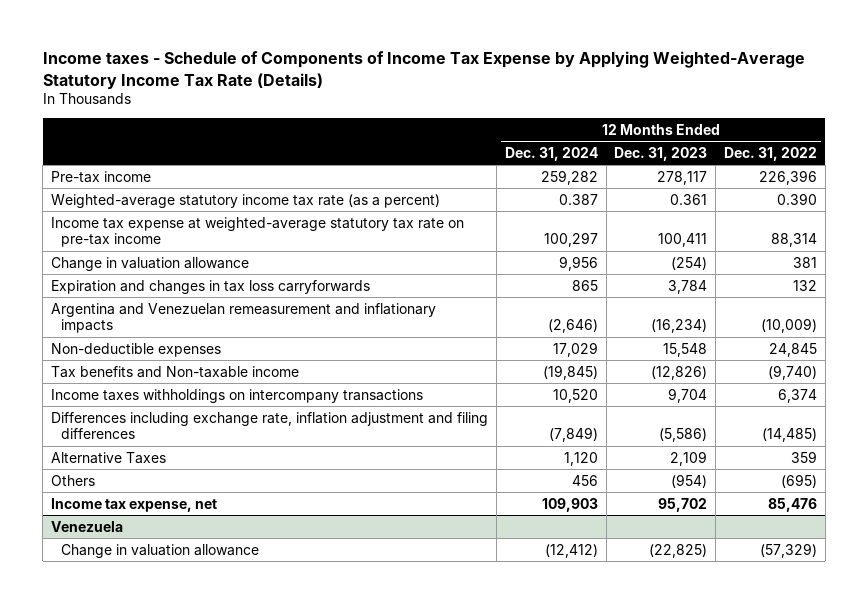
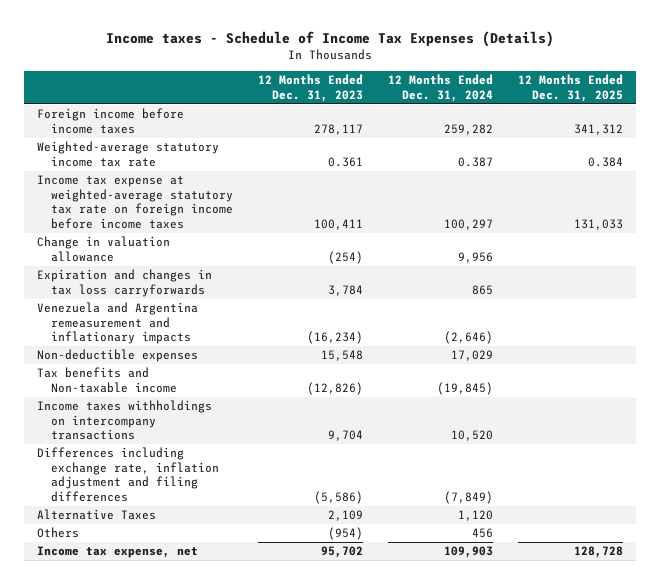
[42,51,805,89] Income taxes - Schedule of Components of Income Tax Expense by Applying Weighted-Average Statutory Income Tax Rate (Details) -> [106,30,555,47] Income taxes - Schedule of Income Tax Expenses (Details)
[724,146,818,161] Dec. 31, 2022 -> none
none -> [518,74,624,102] 12 Months Ended Dec. 31, 2025
[51,170,152,183] Pre-tax income -> [36,108,184,134] Foreign income before income taxes
[51,193,441,208] Weighted-average statutory income tax rate (as a percent) -> [36,141,219,167] Weighted-average statutory income tax rate
[51,216,465,248] Income tax expense at weighted-average statutory tax rate on pre-tax income -> [36,175,234,229] Income tax expense at weighted-average statutory tax rate on foreign income before income taxes
[51,302,437,334] Argentina and Venezuelan remeasurement and inflationary impacts -> [36,302,198,345] Venezuela and Argentina remeasurement and inflationary impacts
[51,520,124,532] Venezuela -> none
[61,543,260,558] Change in valuation allowance -> none

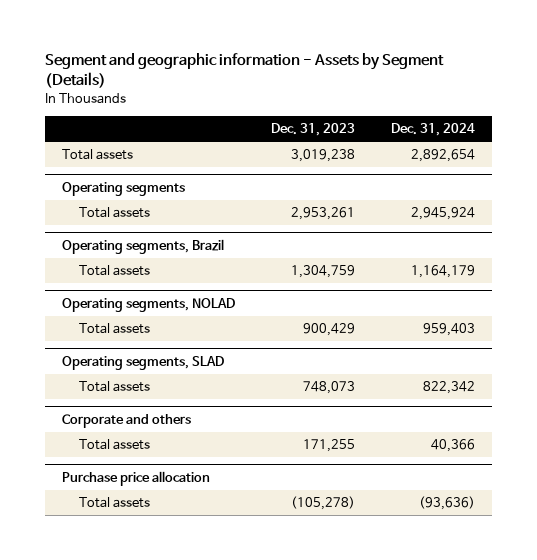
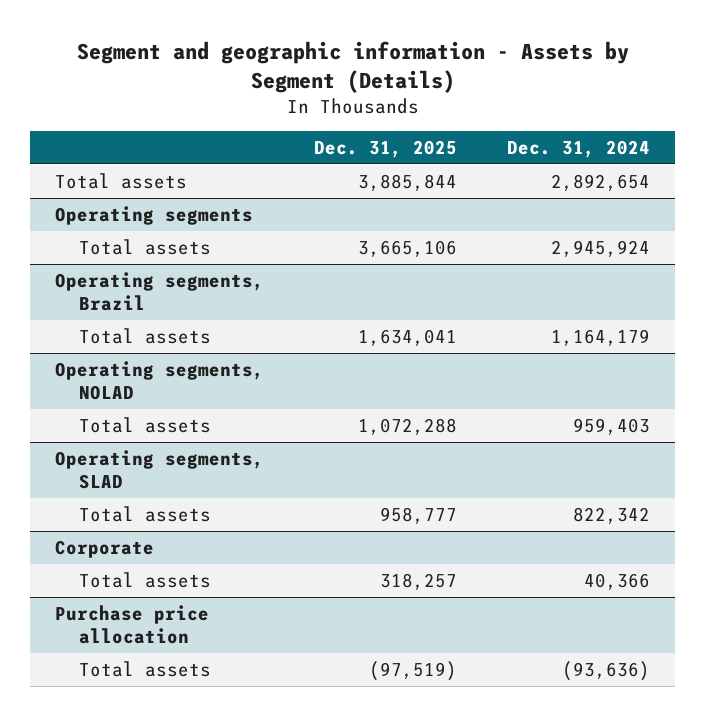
[271,123,356,137] Dec. 31, 2023 -> none
none -> [314,140,458,159] Dec. 31, 2025
[62,414,192,429] Corporate and others -> [55,539,155,558] Corporate

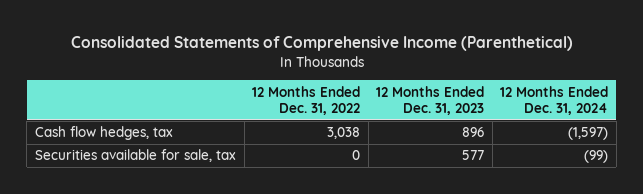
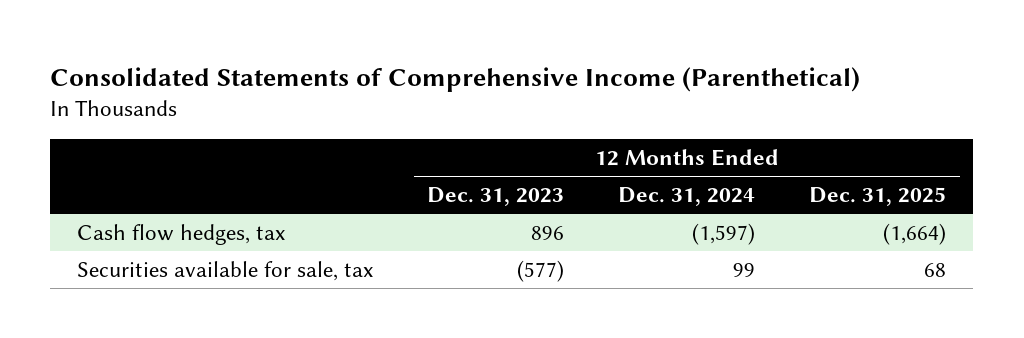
[252,85,361,116] 12 Months Ended Dec. 31, 2022 -> none
none -> [809,187,947,207] Dec. 31, 2025
[462,150,485,161] 577 -> [517,259,565,282] (577)
[584,150,609,164] (99) -> [733,262,756,277] 99

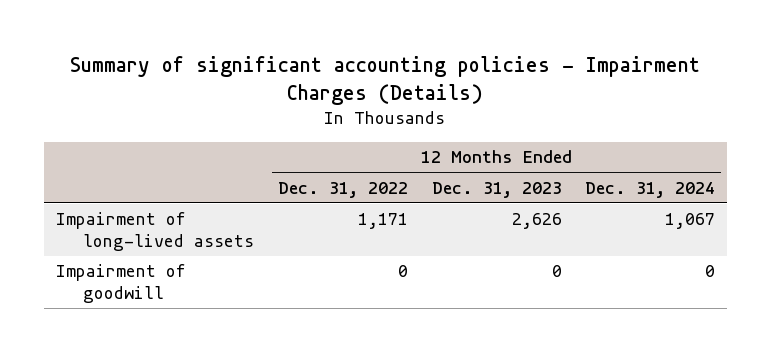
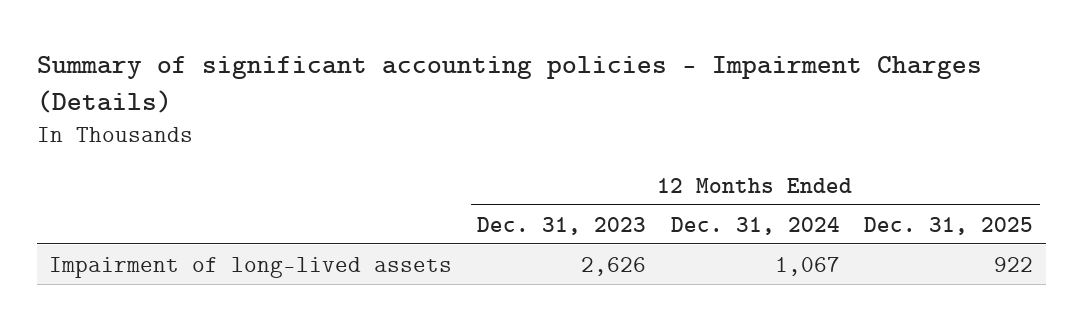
[277,181,408,198] Dec. 31, 2022 -> none
none -> [864,216,1034,235] Dec. 31, 2025
[55,264,186,304] Impairment of goodwill -> none

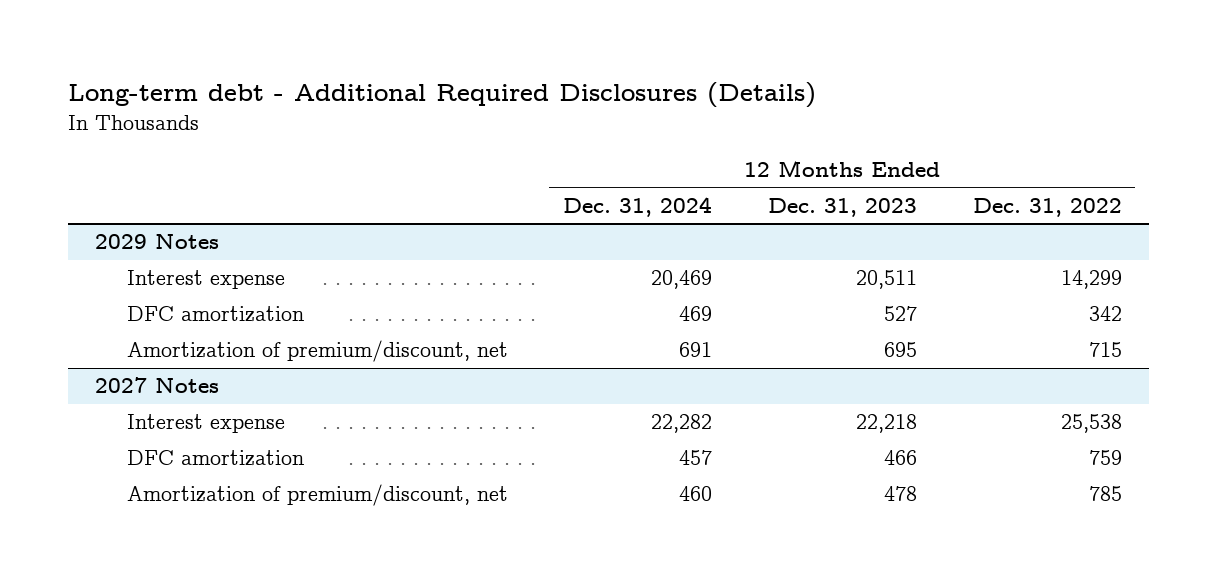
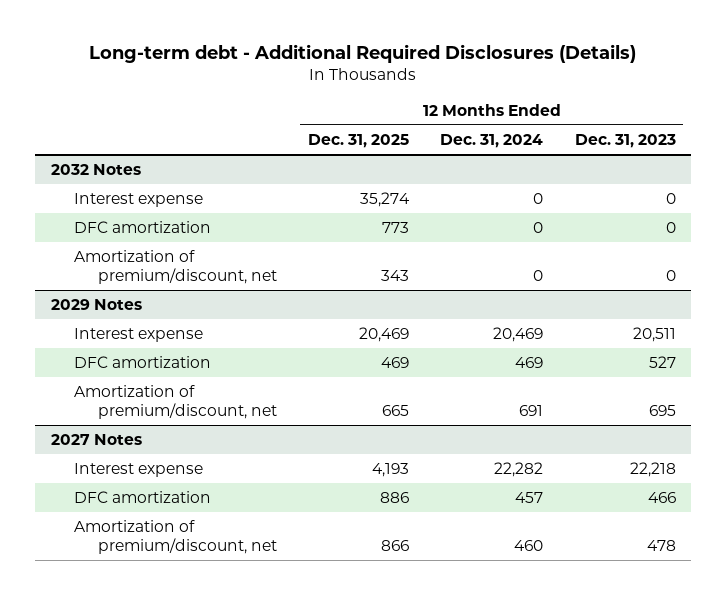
[972,197,1122,217] Dec. 31, 2022 -> none
none -> [307,133,409,148] Dec. 31, 2025
none -> [50,164,141,176] 2032 Notes
none -> [74,193,204,208] Interest expense
none -> [74,221,212,234] DFC amortization
none -> [74,250,277,284] Amortization of premium/discount, net

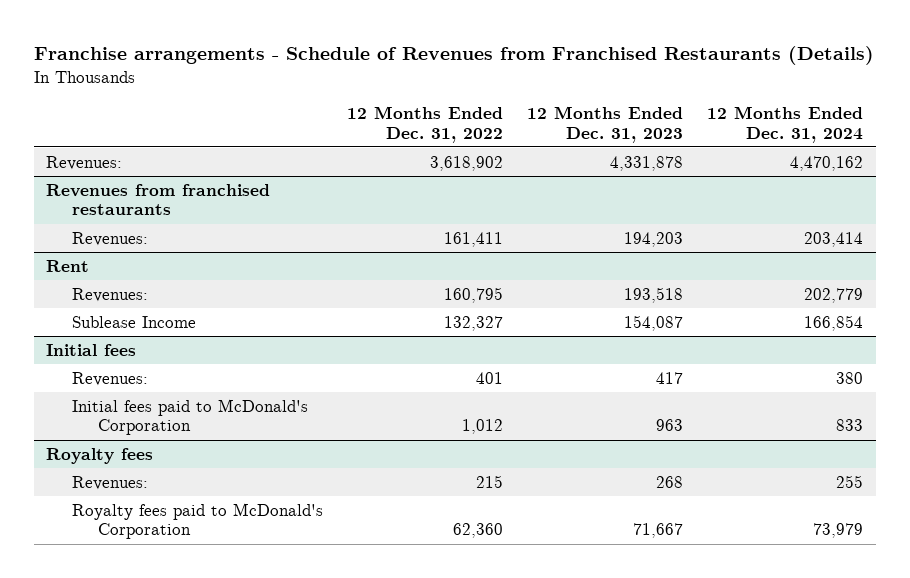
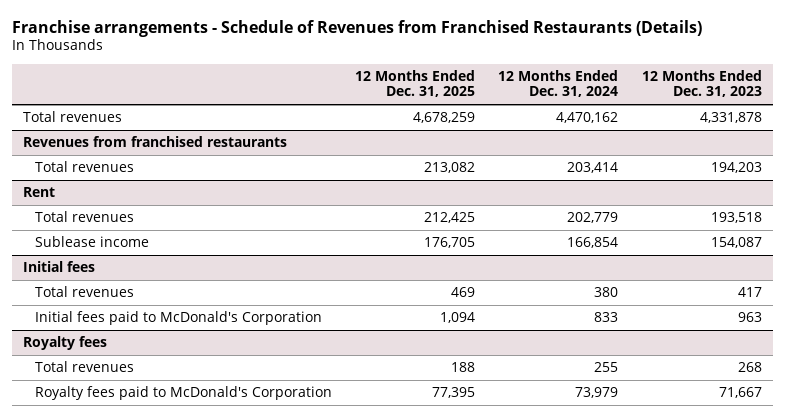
[347,105,504,143] 12 Months Ended Dec. 31, 2022 -> none
none -> [355,69,476,98] 12 Months Ended Dec. 31, 2025
[46,155,123,170] Revenues: -> [23,111,123,123] Total revenues
[72,231,149,246] Revenues: -> [34,161,134,173] Total revenues
[72,287,149,302] Revenues: -> [34,211,134,223] Total revenues
[72,315,197,328] Sublease Income -> [34,236,149,248] Sublease income
[72,371,149,386] Revenues: -> [34,286,134,298] Total revenues
[72,475,149,490] Revenues: -> [34,361,134,373] Total revenues

